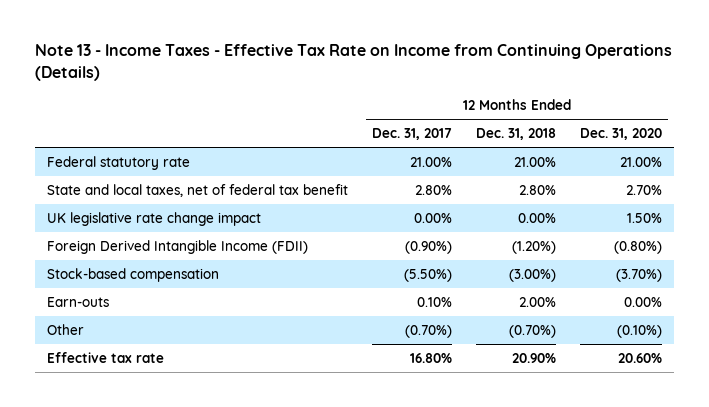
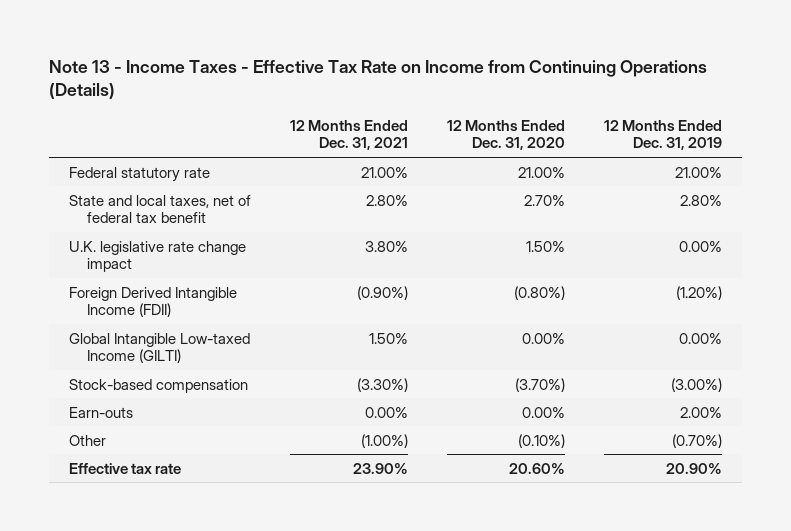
[371,127,452,140] Dec. 31, 2017 -> none
[475,127,556,140] Dec. 31, 2018 -> none
none -> [289,119,408,151] 12 Months Ended Dec. 31, 2021
none -> [604,119,723,151] 12 Months Ended Dec. 31, 2019
[46,211,261,226] UK legislative rate change impact -> [68,240,246,273] U.K. legislative rate change impact
none -> [68,332,250,364] Global Intangible Low-taxed Income (GILTI)

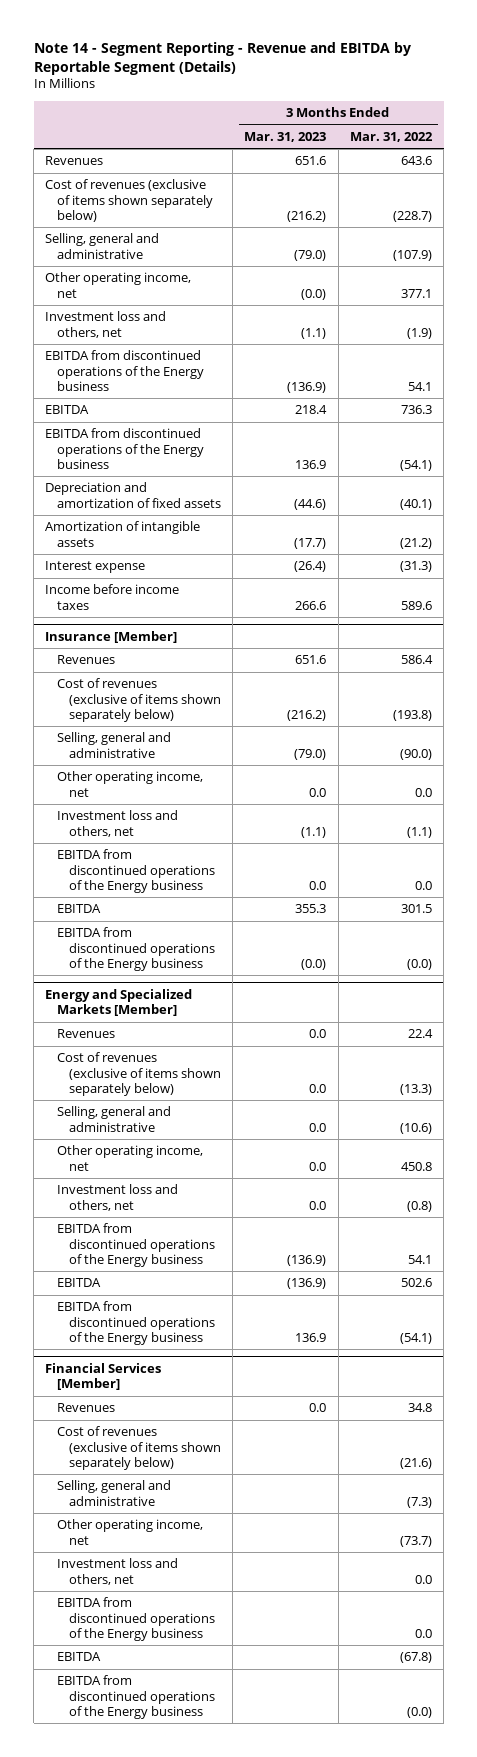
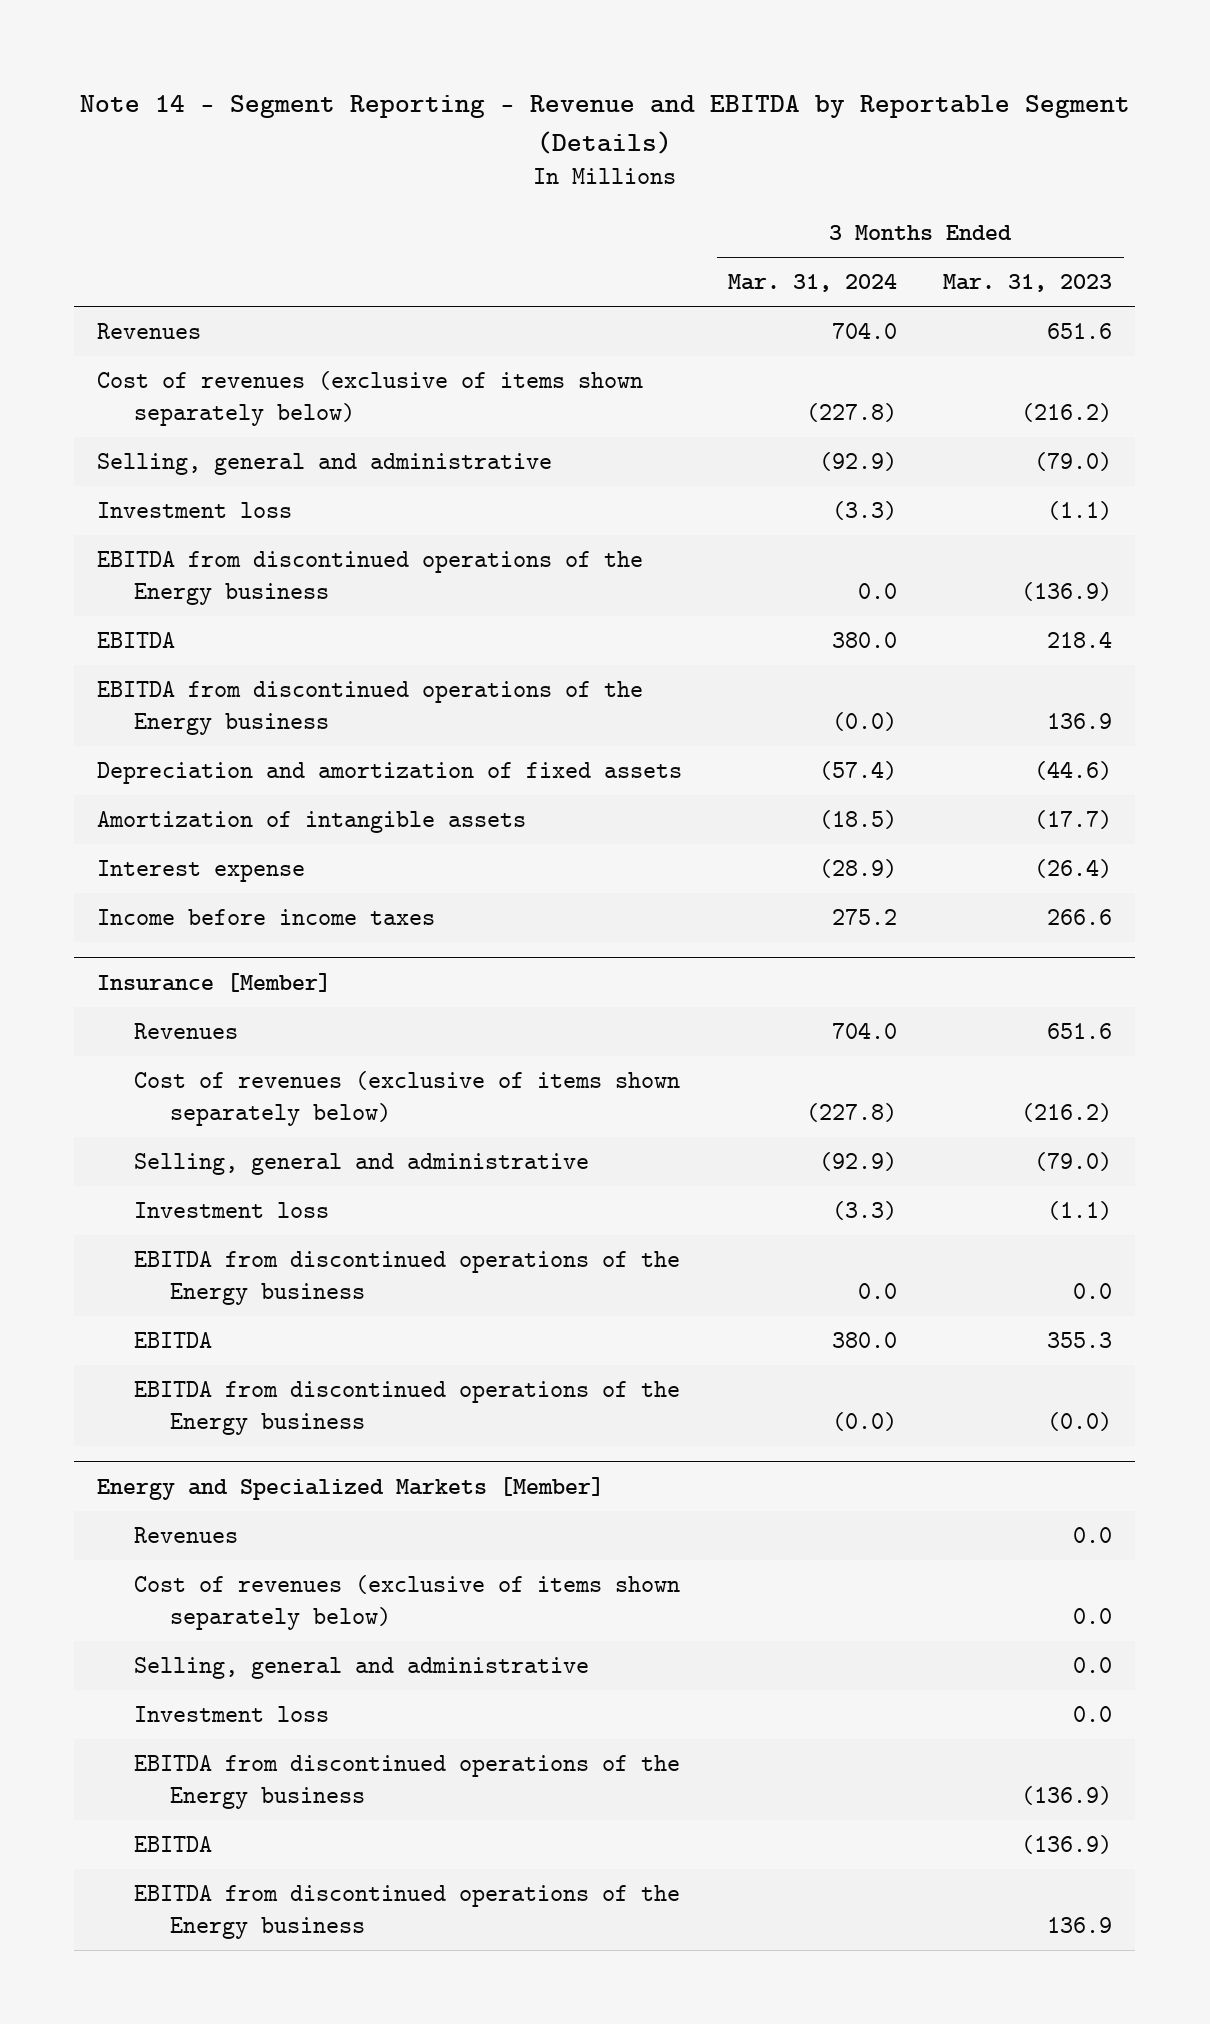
[349,131,433,142] Mar. 31, 2022 -> none
none -> [728,274,898,293] Mar. 31, 2024
[45,272,192,298] Other operating income, net -> none
[45,311,167,338] Investment loss and others, net -> none
none -> [97,502,293,519] Investment loss
[56,771,203,797] Other operating income, net -> none
[56,810,178,837] Investment loss and others, net -> none
none -> [133,1202,329,1219] Investment loss
[56,1145,203,1171] Other operating income, net -> none
[56,1184,178,1211] Investment loss and others, net -> none
none -> [133,1706,329,1723] Investment loss
[45,1362,162,1391] Financial Services [Member] -> none
[56,1403,115,1413] Revenues -> none
[56,1426,221,1470] Cost of revenues (exclusive of items shown separately below) -> none
[56,1480,171,1506] Selling, general and administrative -> none
[56,1519,203,1545] Other operating income, net -> none
[56,1558,178,1585] Investment loss and others, net -> none
[56,1597,215,1641] EBITDA from discontinued operations of the Energy business -> none
[56,1652,101,1662] EBITDA -> none
[56,1675,215,1719] EBITDA from discontinued operations of the Energy business -> none

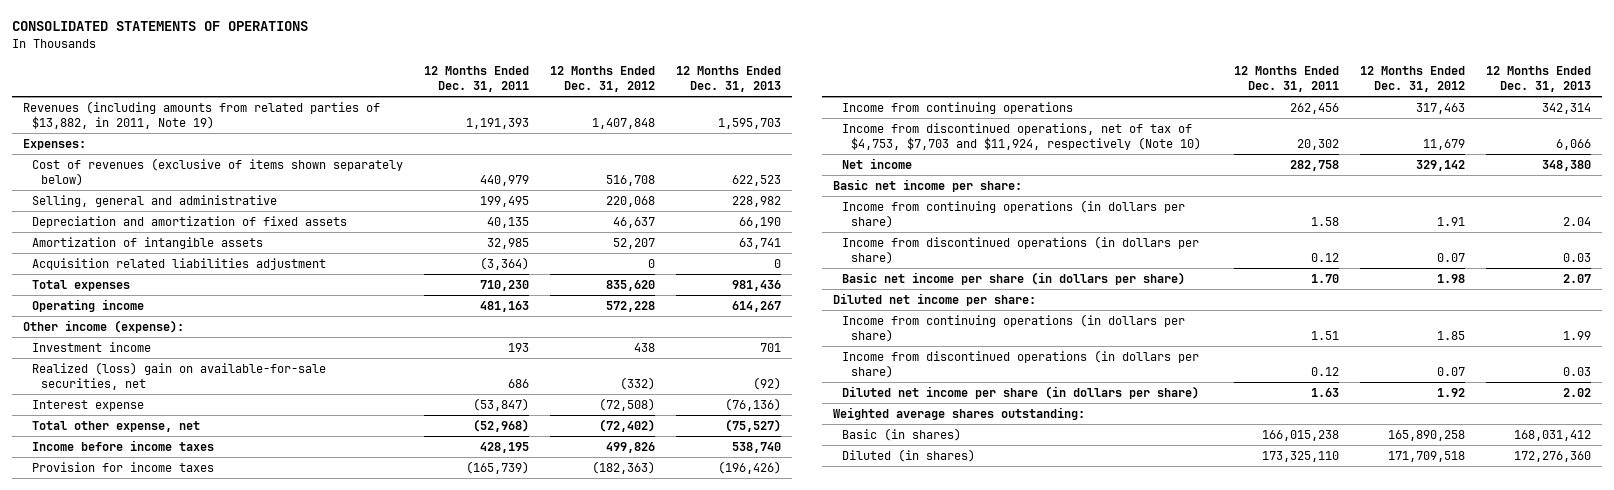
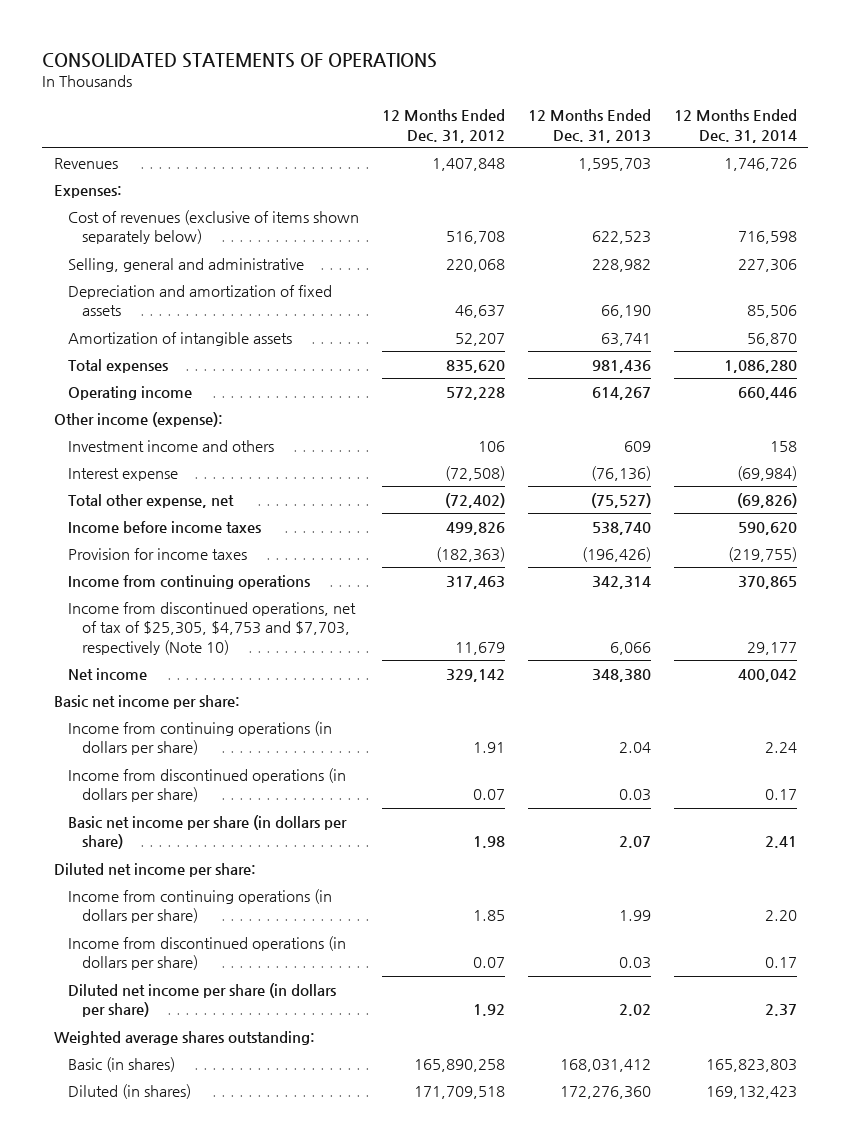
[424,65,530,93] 12 Months Ended Dec. 31, 2011 -> none
none -> [673,109,797,143] 12 Months Ended Dec. 31, 2014
[23,100,381,130] Revenues (including amounts from related parties of $13,882, in 2011, Note 19) -> [53,157,118,169] Revenues
[31,257,326,270] Acquisition related liabilities adjustment -> none
[31,361,326,391] Realized (loss) gain on available-for-sale securities, net -> none
[31,341,151,352] Investment income -> [67,439,274,452] Investment income and others
[634,342,656,352] 438 -> [477,440,505,452] 106
[760,342,782,352] 701 -> [623,440,651,452] 609
[841,122,1201,151] Income from discontinued operations, net of tax of $4,753, $7,703 and $11,924, respectively (Note 10) -> [67,601,356,655] Income from discontinued operations, net of tax of $25,305, $4,753 and $7,703, respectively (Note 10)

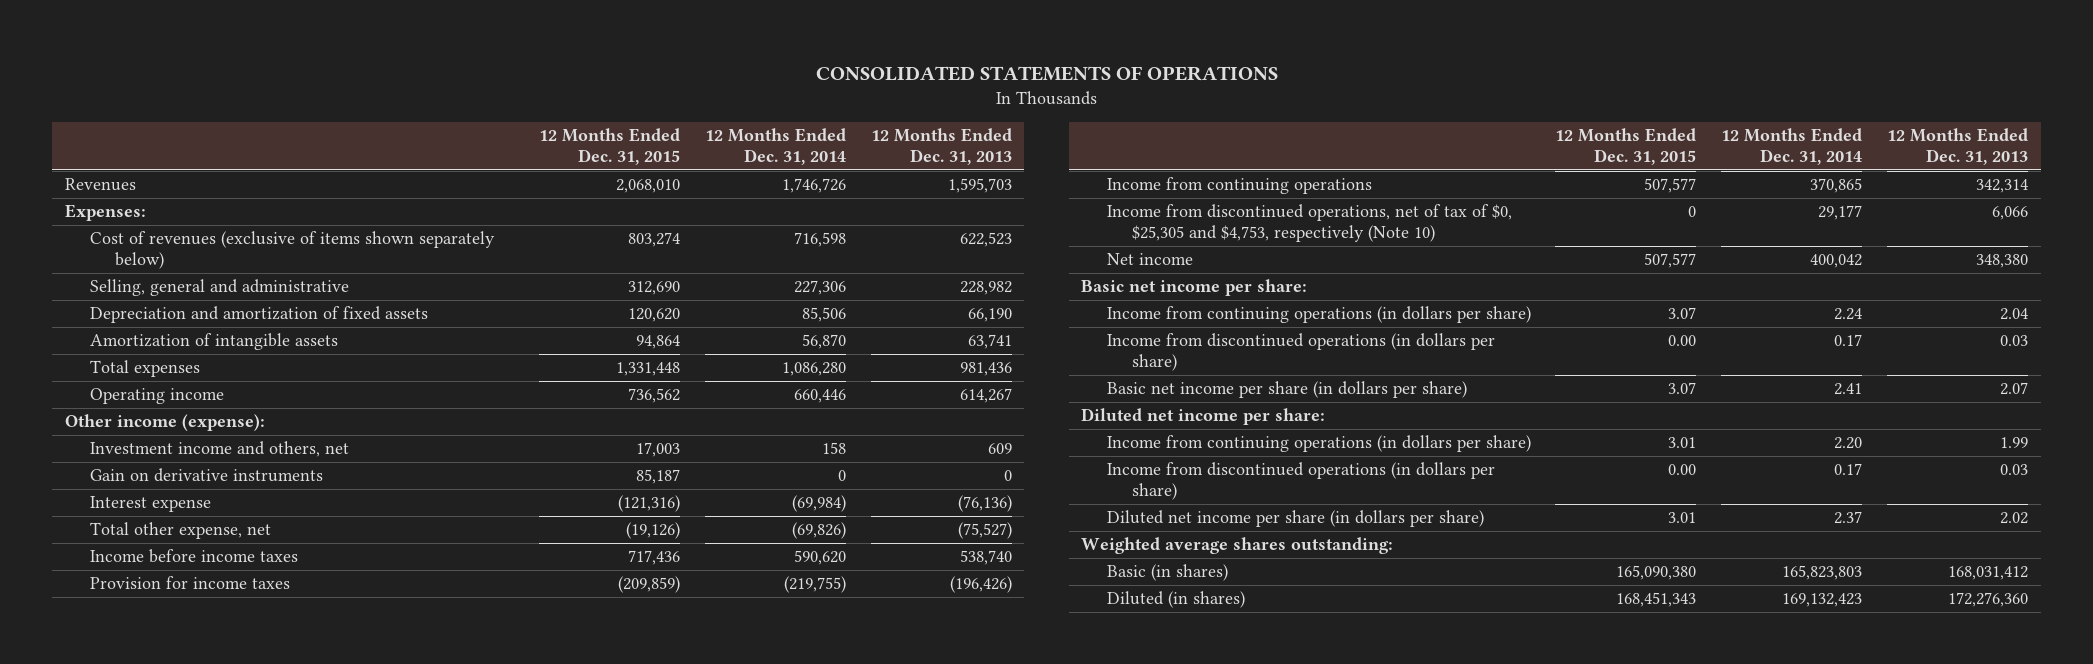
[381,109,505,143] 12 Months Ended Dec. 31, 2012 -> none
none -> [538,128,680,166] 12 Months Ended Dec. 31, 2015
[67,439,274,452] Investment income and others -> [90,441,350,458] Investment income and others, net
none -> [90,468,324,483] Gain on derivative instruments
[67,601,356,655] Income from discontinued operations, net of tax of $25,305, $4,753 and $7,703, respectively (Note 10) -> [1106,204,1512,243] Income from discontinued operations, net of tax of $0, $25,305 and $4,753, respectively (Note 10)

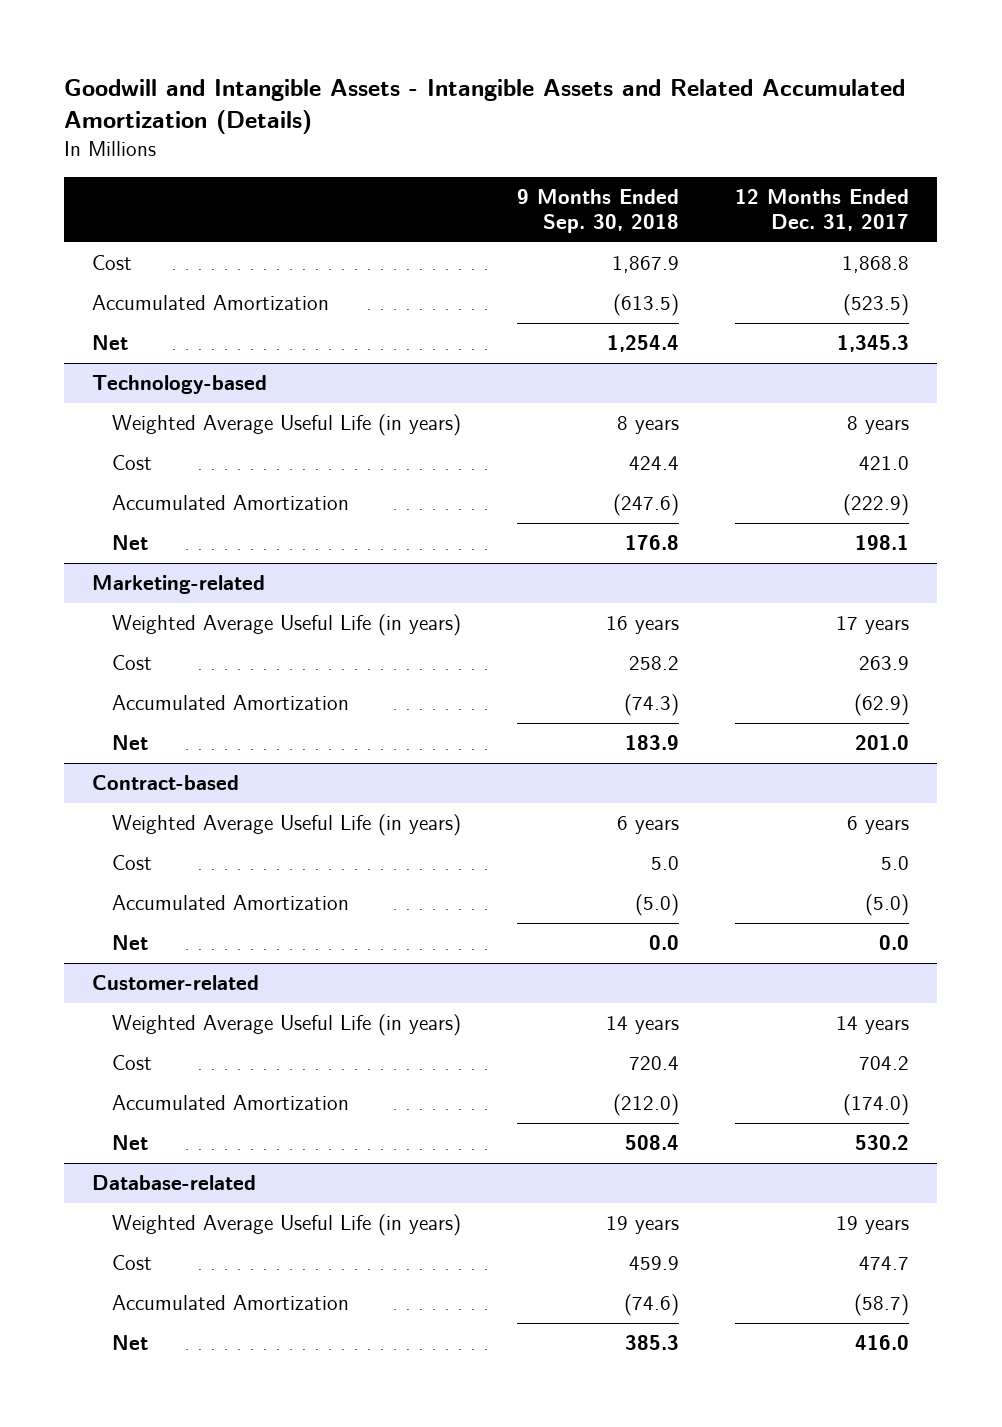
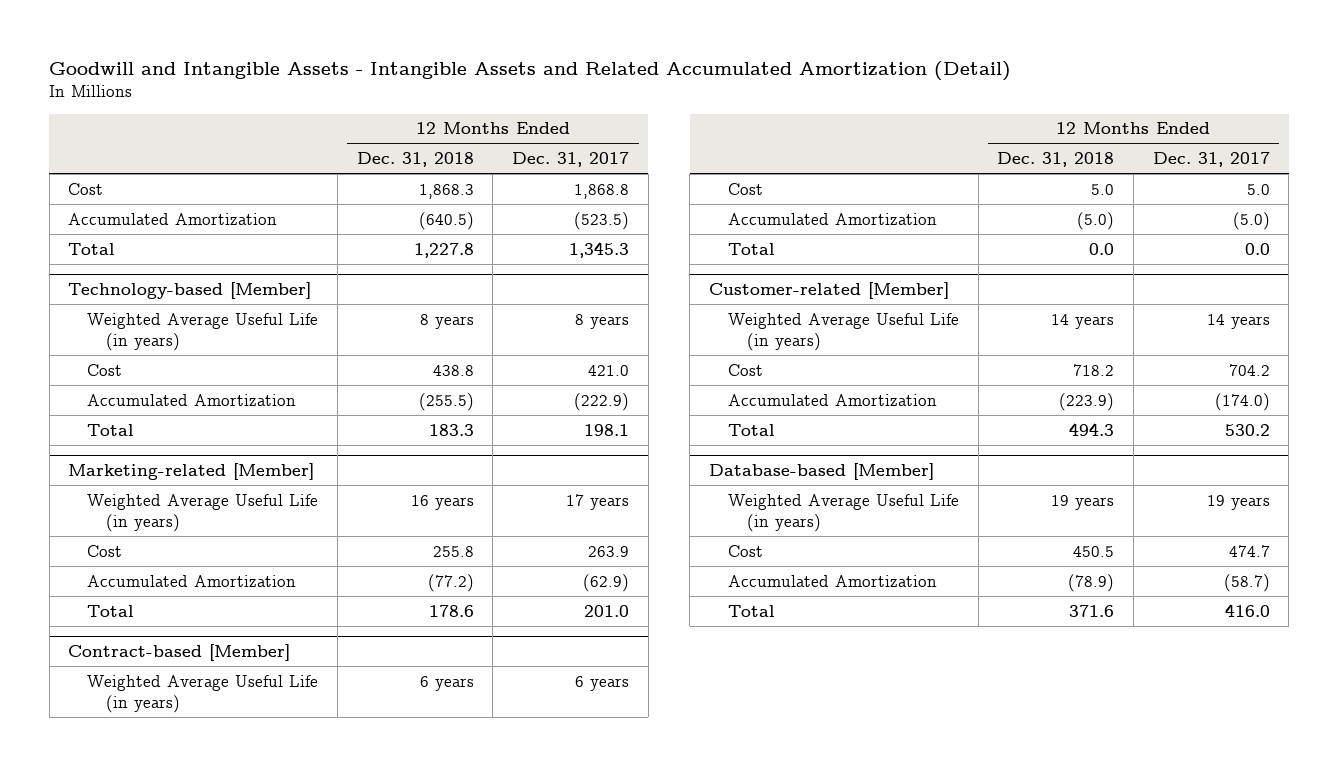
[64,79,906,135] Goodwill and Intangible Assets - Intangible Assets and Related Accumulated Amortization (Details) -> [49,60,1012,81] Goodwill and Intangible Assets - Intangible Assets and Related Accumulated Amortization (Detail)
[517,188,680,233] 9 Months Ended Sep. 30, 2018 -> none
none -> [356,151,474,167] Dec. 31, 2018
[92,335,129,351] Net -> [68,242,116,255] Total
[92,375,268,395] Technology-based -> [68,282,312,300] Technology-based [Member]
[112,535,149,551] Net -> [87,423,135,436] Total
[92,575,266,595] Marketing-related -> [68,463,315,481] Marketing-related [Member]
[112,735,149,751] Net -> none
none -> [87,604,135,617] Total
[92,775,240,791] Contract-based -> [68,644,291,662] Contract-based [Member]
[112,935,149,951] Net -> none
none -> [727,242,775,255] Total
[92,975,260,991] Customer-related -> [708,282,949,300] Customer-related [Member]
[92,1175,257,1191] Database-related -> none
[112,1135,149,1151] Net -> [727,423,775,436] Total
none -> [708,463,934,481] Database-based [Member]
[112,1335,149,1351] Net -> [727,604,775,617] Total

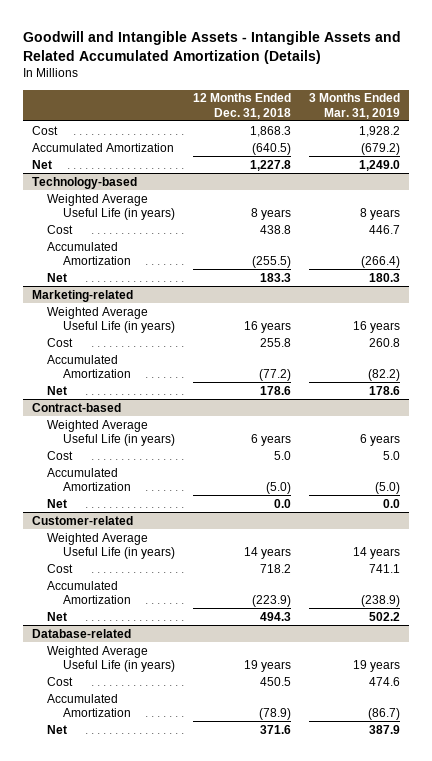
[49,60,1012,81] Goodwill and Intangible Assets - Intangible Assets and Related Accumulated Amortization (Detail) -> [22,30,401,64] Goodwill and Intangible Assets - Intangible Assets and Related Accumulated Amortization (Details)
[512,151,630,167] Dec. 31, 2017 -> none
none -> [309,93,401,119] 3 Months Ended Mar. 31, 2019
[68,242,116,255] Total -> [31,159,52,169] Net
[68,282,312,300] Technology-based [Member] -> [31,176,137,189] Technology-based
[87,423,135,436] Total -> [47,272,68,282] Net
[68,463,315,481] Marketing-related [Member] -> [31,289,133,302] Marketing-related
[87,604,135,617] Total -> [47,385,68,395] Net
[68,644,291,662] Contract-based [Member] -> [31,402,121,412] Contract-based
[727,242,775,255] Total -> none
none -> [47,498,68,508] Net
[708,282,949,300] Customer-related [Member] -> [31,515,133,525] Customer-related
[708,463,934,481] Database-based [Member] -> none
[727,423,775,436] Total -> [47,611,68,621] Net
none -> [31,628,131,638] Database-related
[727,604,775,617] Total -> [47,724,68,734] Net

